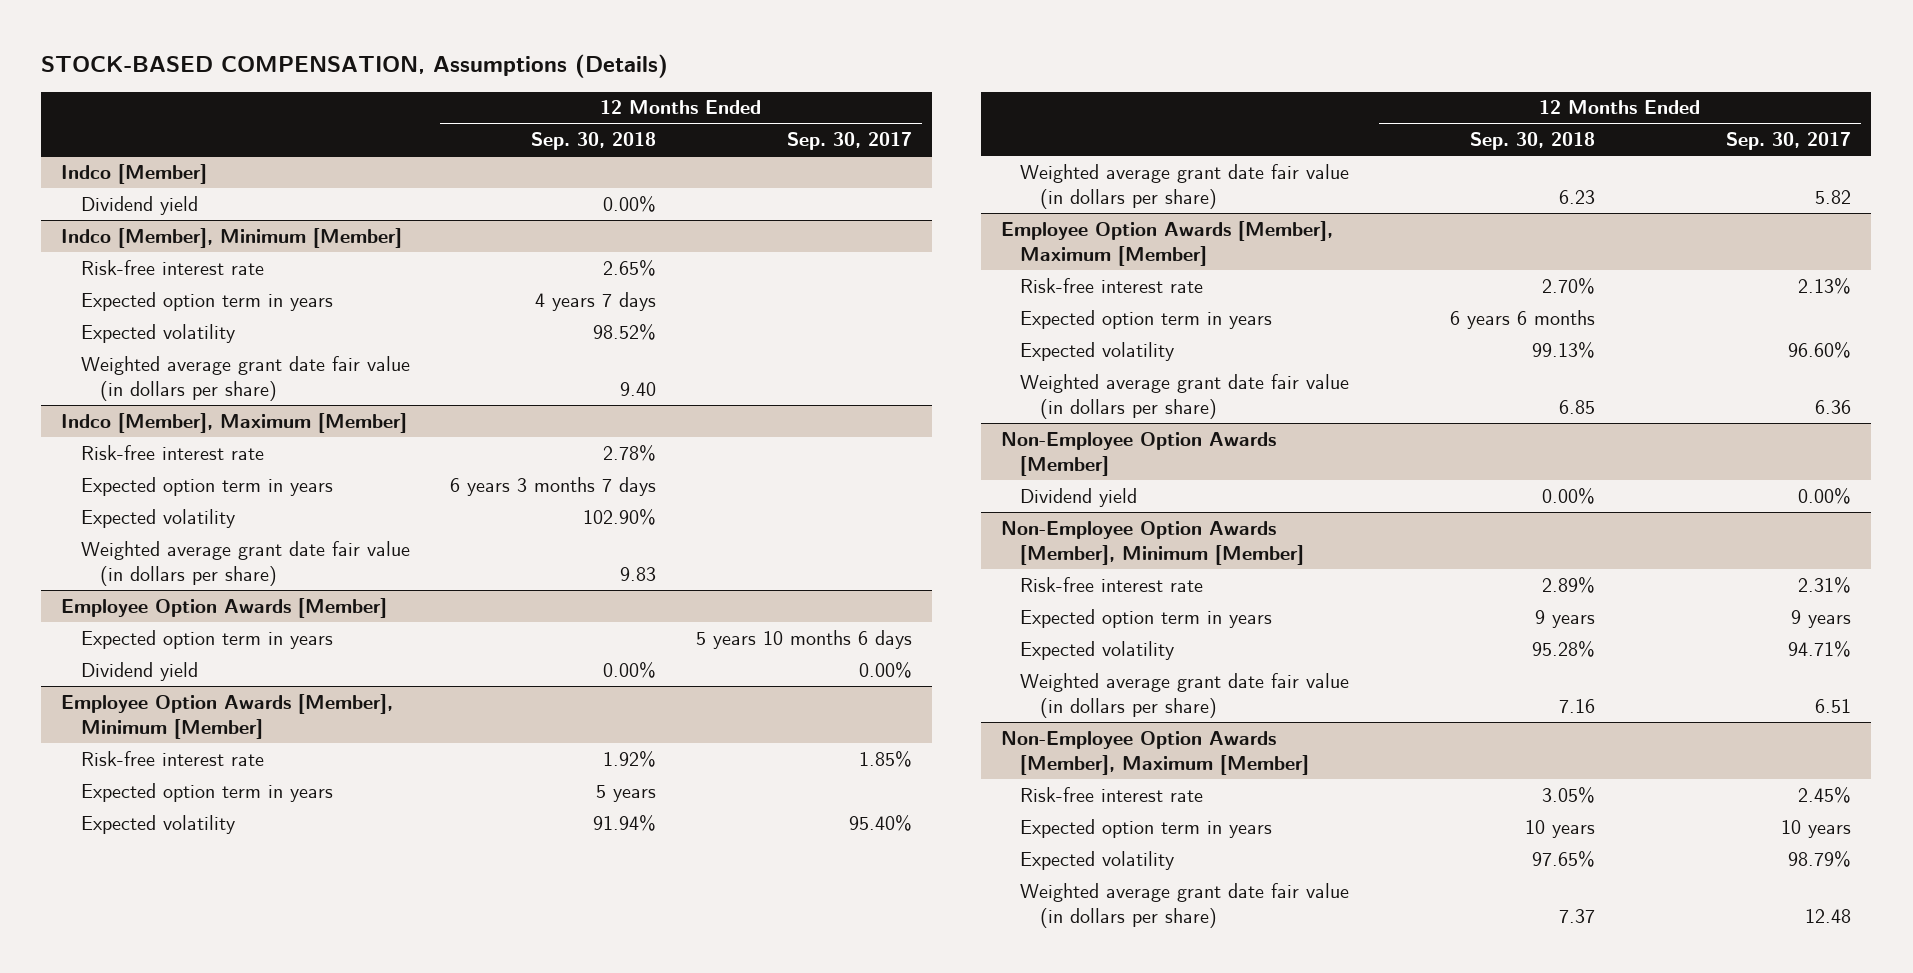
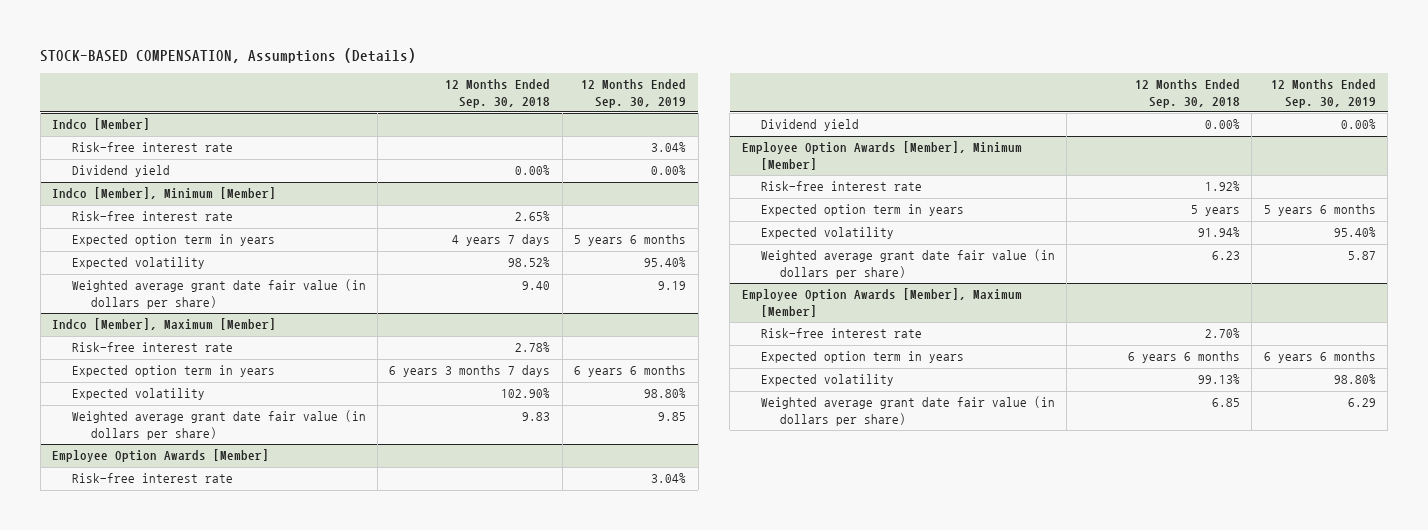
[786,132,912,151] Sep. 30, 2017 -> none
none -> [581,79,687,108] 12 Months Ended Sep. 30, 2019
none -> [71,142,233,153] Risk-free interest rate
[80,629,333,649] Expected option term in years -> none
none -> [71,473,233,484] Risk-free interest rate
[1000,431,1276,476] Non-Employee Option Awards [Member] -> none
[1020,487,1138,507] Dividend yield -> none
[1000,520,1305,565] Non-Employee Option Awards [Member], Minimum [Member] -> none
[1020,576,1204,592] Risk-free interest rate -> none
[1020,608,1273,628] Expected option term in years -> none
[1020,640,1175,660] Expected volatility -> none
[1020,672,1350,718] Weighted average grant date fair value (in dollars per share) -> none
[1000,730,1310,775] Non-Employee Option Awards [Member], Maximum [Member] -> none
[1020,786,1204,802] Risk-free interest rate -> none
[1020,818,1273,838] Expected option term in years -> none
[1020,850,1175,870] Expected volatility -> none
[1020,882,1350,928] Weighted average grant date fair value (in dollars per share) -> none

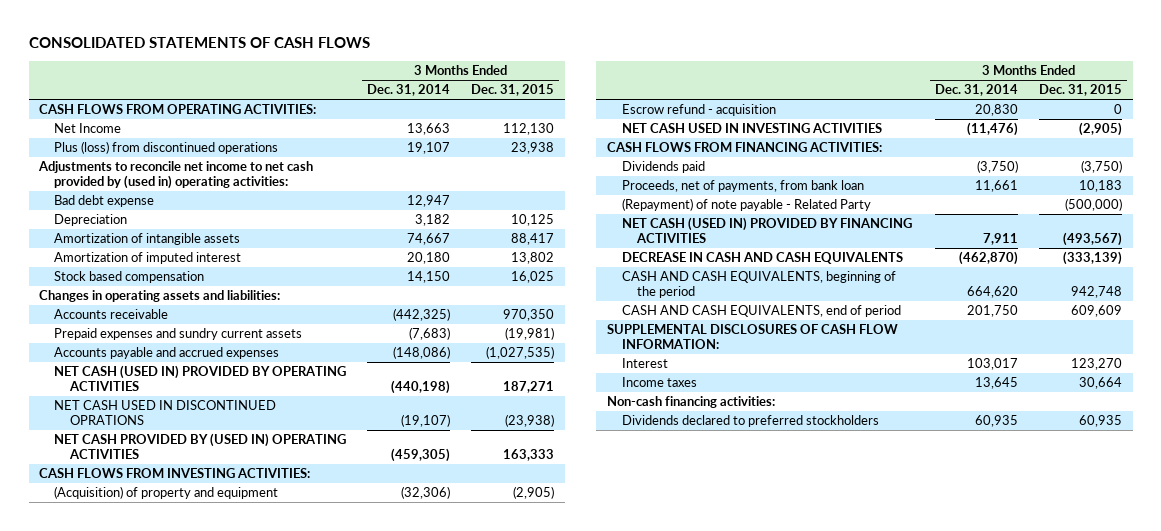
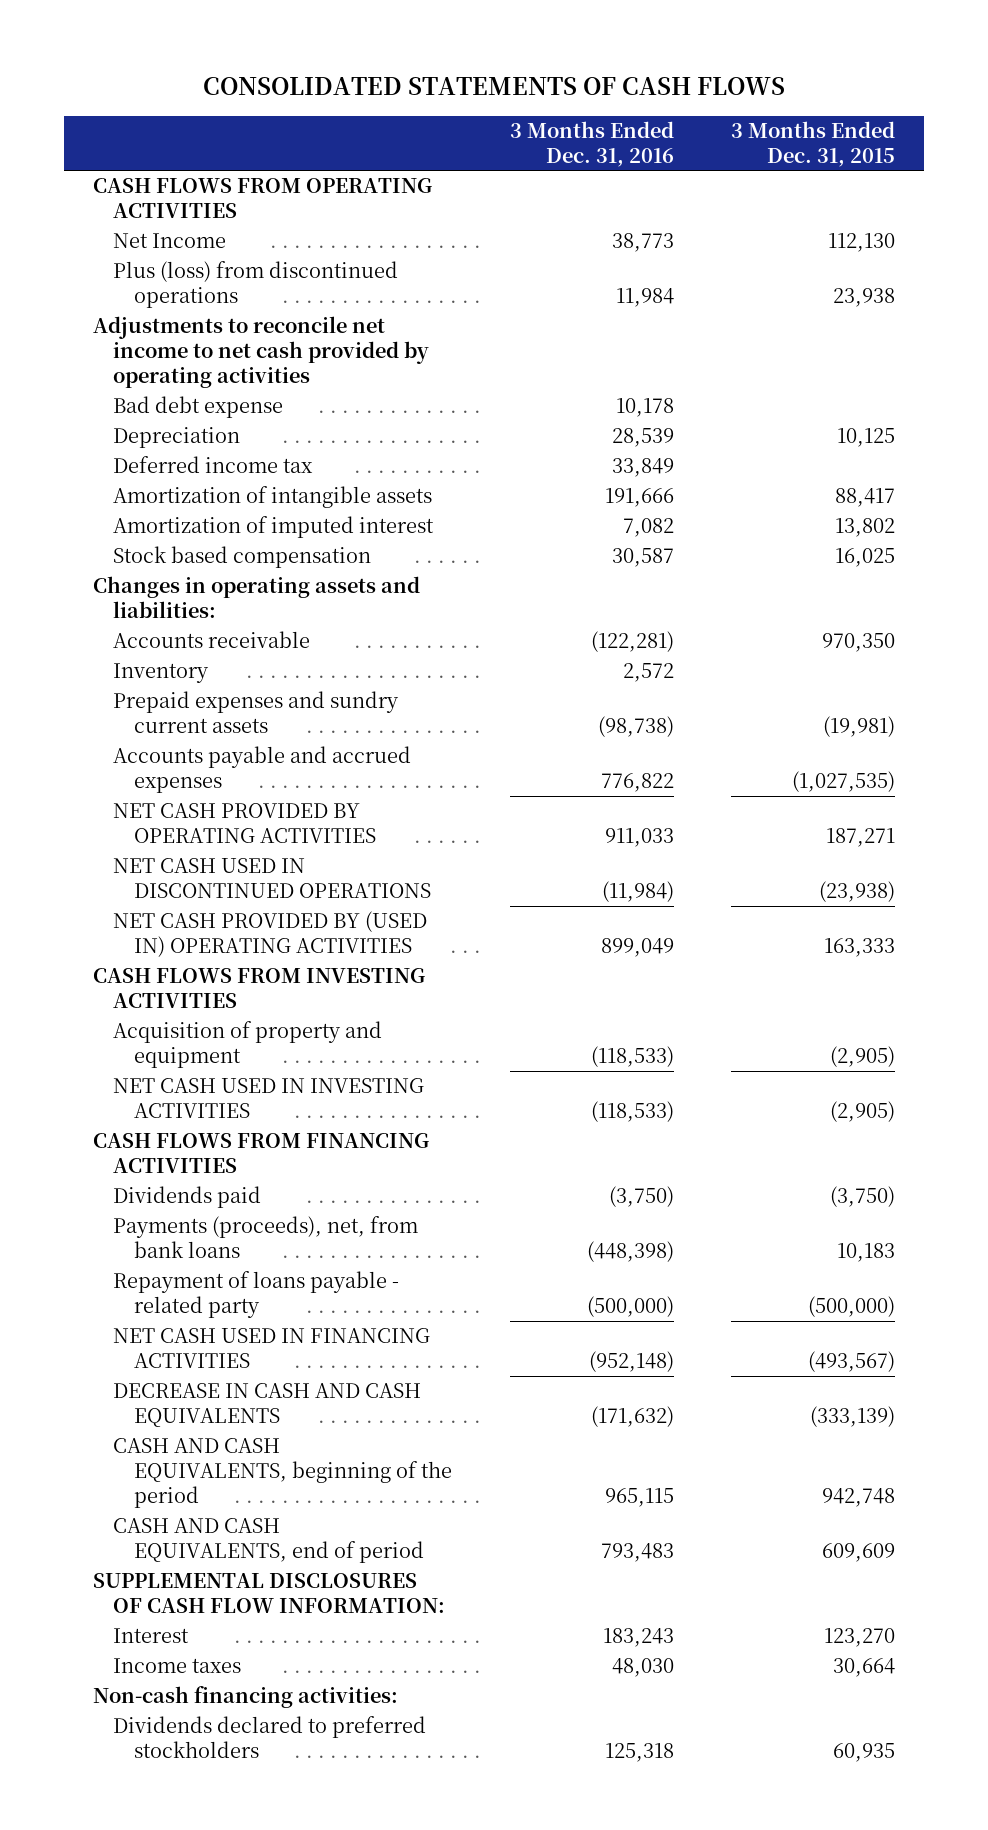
[367,84,451,97] Dec. 31, 2014 -> none
none -> [509,121,674,167] 3 Months Ended Dec. 31, 2016
[39,104,317,115] CASH FLOWS FROM OPERATING ACTIVITIES: -> [92,178,432,219] CASH FLOWS FROM OPERATING ACTIVITIES
[38,161,314,190] Adjustments to reconcile net income to net cash provided by (used in) operating activities: -> [92,316,430,388] Adjustments to reconcile net income to net cash provided by operating activities
none -> [113,456,314,474] Deferred income tax
none -> [113,663,210,684] Inventory
[54,365,347,392] NET CASH (USED IN) PROVIDED BY OPERATING ACTIVITIES -> [113,803,377,844] NET CASH PROVIDED BY OPERATING ACTIVITIES
[54,400,277,426] NET CASH USED IN DISCONTINUED OPRATIONS -> [113,858,432,899] NET CASH USED IN DISCONTINUED OPERATIONS
[622,104,777,117] Escrow refund - acquisition -> none
[39,468,311,479] CASH FLOWS FROM INVESTING ACTIVITIES: -> [92,968,425,1009] CASH FLOWS FROM INVESTING ACTIVITIES
[54,486,279,500] (Acquisition) of property and equipment -> [113,1021,383,1069] Acquisition of property and equipment
[606,142,882,153] CASH FLOWS FROM FINANCING ACTIVITIES: -> [92,1133,429,1174] CASH FLOWS FROM FINANCING ACTIVITIES
[622,180,865,193] Proceeds, net of payments, from bank loan -> [113,1216,419,1259] Payments (proceeds), net, from bank loans
[622,198,872,212] (Repayment) of note payable - Related Party -> [113,1271,400,1319] Repayment of loans payable - related party
[622,217,913,244] NET CASH (USED IN) PROVIDED BY FINANCING ACTIVITIES -> [113,1328,431,1369] NET CASH USED IN FINANCING ACTIVITIES

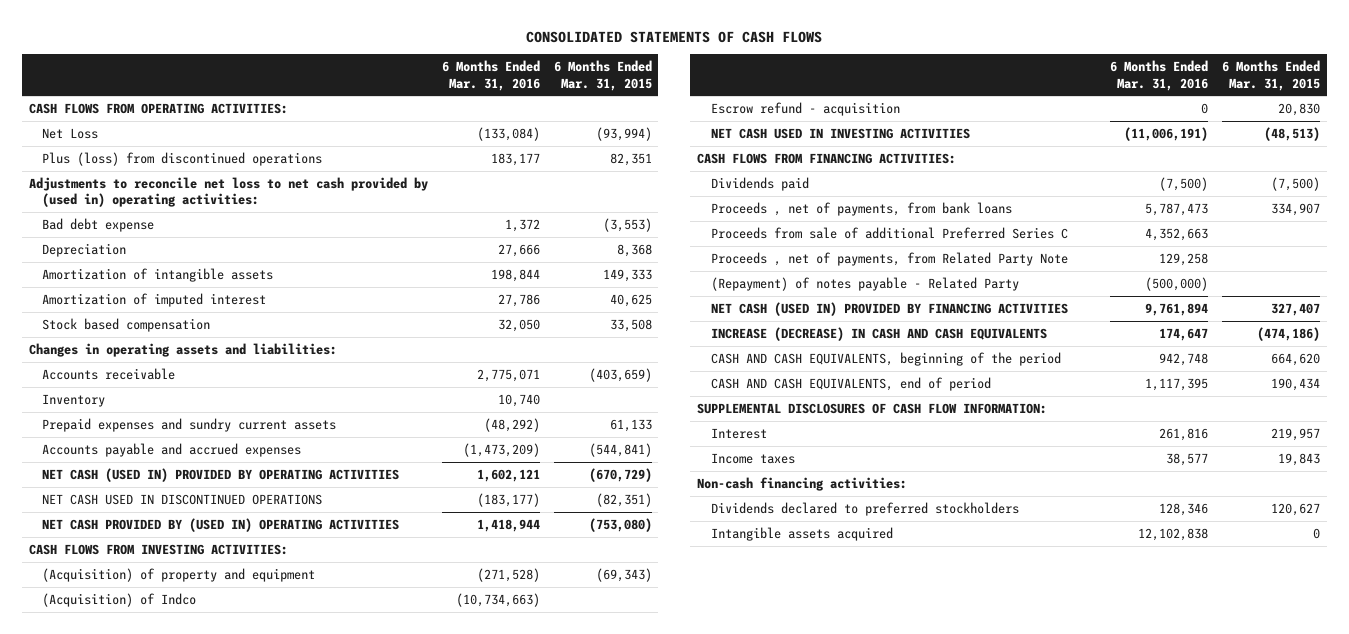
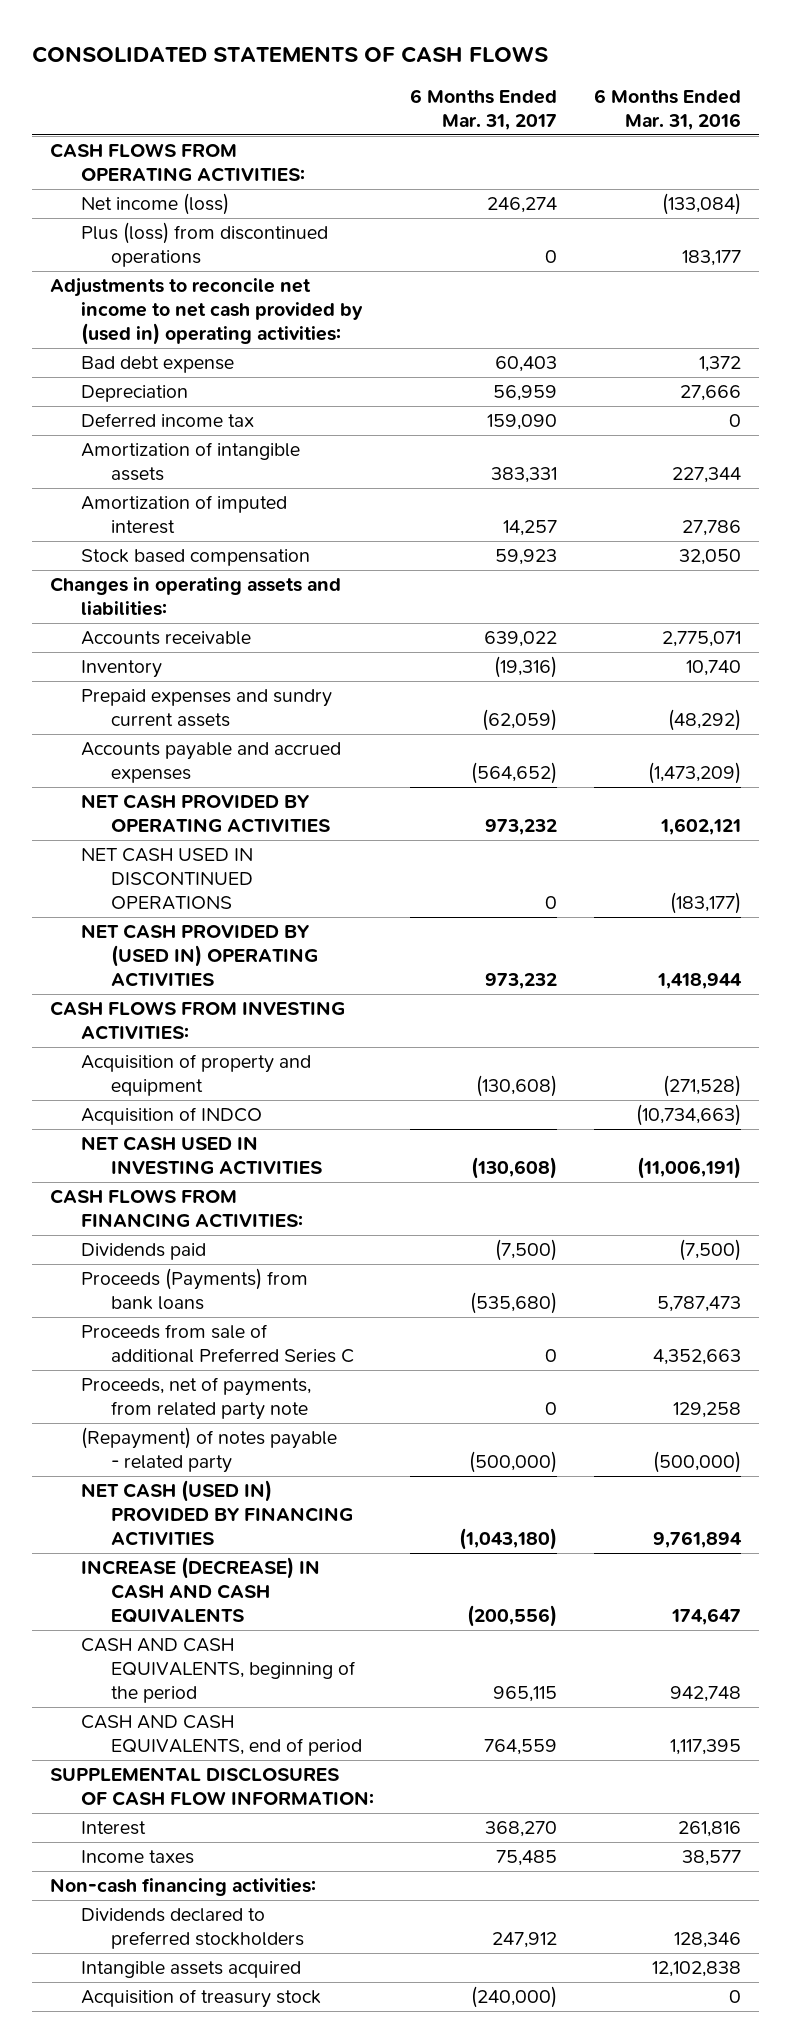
[553,60,652,91] 6 Months Ended Mar. 31, 2015 -> none
none -> [410,88,558,130] 6 Months Ended Mar. 31, 2017
[42,127,99,139] Net Loss -> [80,193,229,216] Net income (loss)
[28,176,428,208] Adjustments to reconcile net loss to net cash provided by (used in) operating activities: -> [49,278,363,346] Adjustments to reconcile net income to net cash provided by (used in) operating activities:
none -> [80,413,254,428] Deferred income tax
[490,268,540,282] 198,844 -> [671,467,741,484] 227,344
[42,467,400,482] NET CASH (USED IN) PROVIDED BY OPERATING ACTIVITIES -> [80,794,331,834] NET CASH PROVIDED BY OPERATING ACTIVITIES
[711,101,901,116] Escrow refund - acquisition -> none
[42,567,316,582] (Acquisition) of property and equipment -> [80,1054,311,1097] Acquisition of property and equipment
[42,592,197,607] (Acquisition) of Indco -> [80,1107,262,1126] Acquisition of INDCO
[711,201,1013,216] Proceeds , net of payments, from bank loans -> [80,1268,308,1311] Proceeds (Payments) from bank loans
[711,251,1069,266] Proceeds , net of payments, from Related Party Note -> [80,1377,311,1421] Proceeds, net of payments, from related party note
[711,276,1020,291] (Repayment) of notes payable - Related Party -> [80,1427,337,1474] (Repayment) of notes payable - related party
none -> [80,1989,321,2009] Acquisition of treasury stock

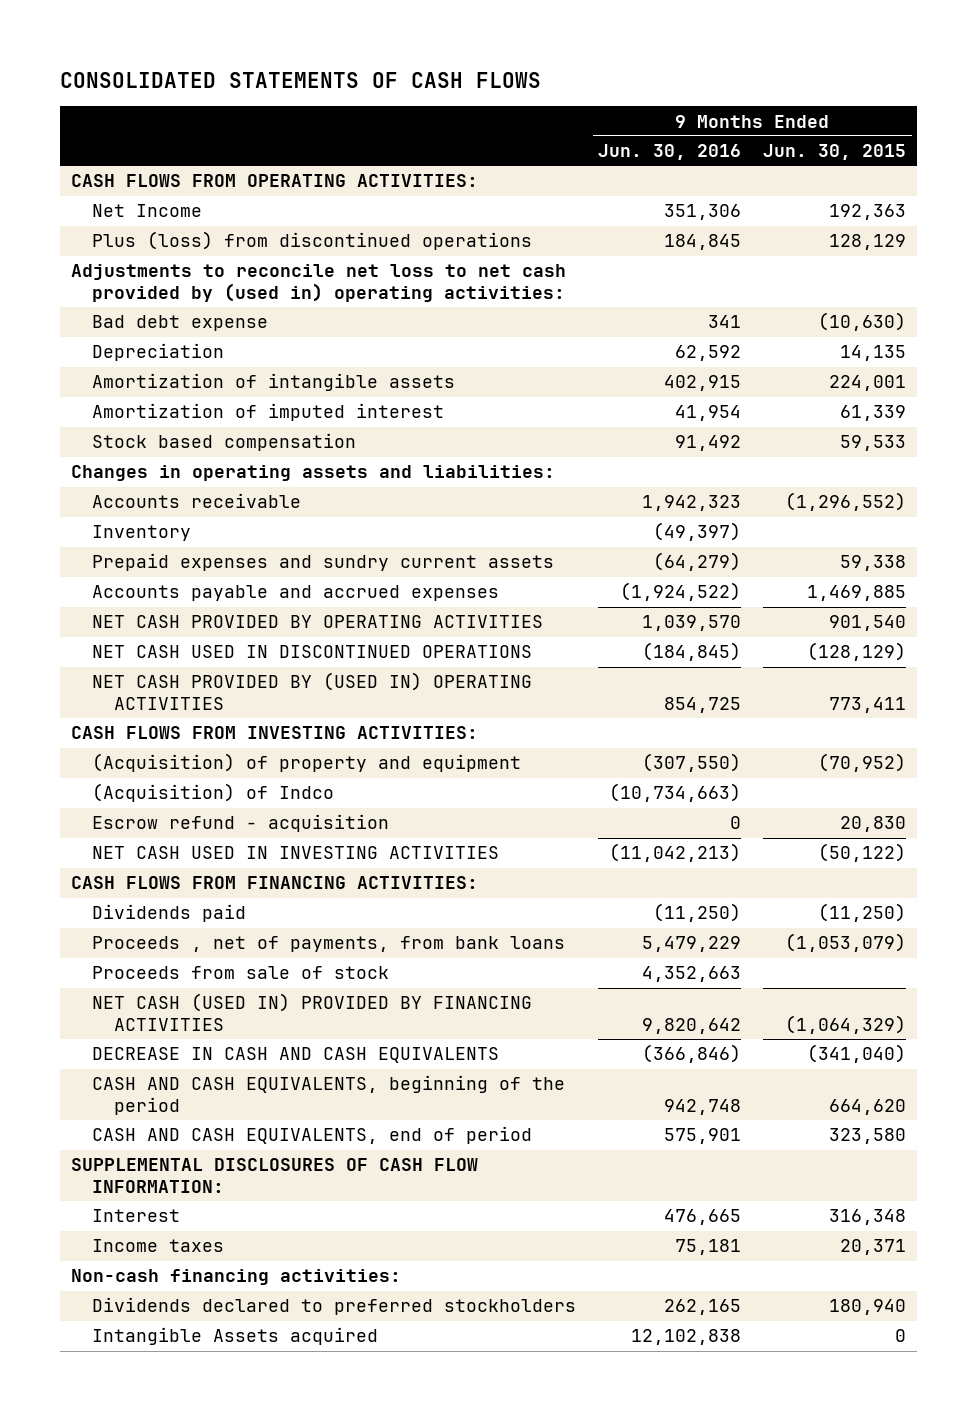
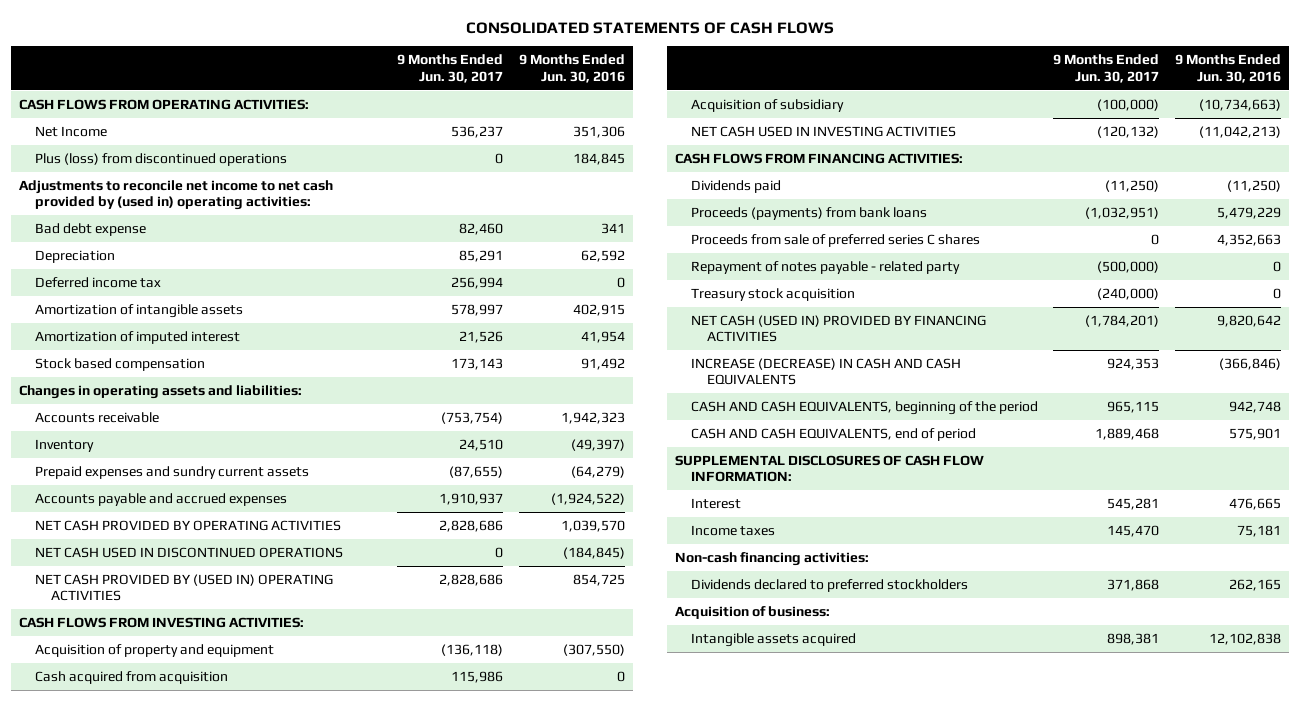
[763,144,907,161] Jun. 30, 2015 -> none
none -> [397,54,504,83] 9 Months Ended Jun. 30, 2017
[70,264,566,303] Adjustments to reconcile net loss to net cash provided by (used in) operating activities: -> [18,180,333,211] Adjustments to reconcile net income to net cash provided by (used in) operating activities:
none -> [34,277,161,289] Deferred income tax
[92,814,390,833] Escrow refund - acquisition -> none
[92,753,522,773] (Acquisition) of property and equipment -> [34,644,274,658] Acquisition of property and equipment
none -> [34,671,228,685] Cash acquired from acquisition
[92,783,335,803] (Acquisition) of Indco -> [690,99,844,113] Acquisition of subsidiary
[92,936,566,953] Proceeds , net of payments, from bank loans -> [690,207,927,221] Proceeds (payments) from bank loans
[92,966,390,980] Proceeds from sale of stock -> [690,234,980,248] Proceeds from sale of preferred series C shares
none -> [690,261,960,275] Repayment of notes payable - related party
none -> [690,288,855,302] Treasury stock acquisition
[92,1047,500,1064] DECREASE IN CASH AND CASH EQUIVALENTS -> [690,358,961,386] INCREASE (DECREASE) IN CASH AND CASH EQUIVALENTS
none -> [674,606,830,620] Acquisition of business:
[92,1327,379,1346] Intangible Assets acquired -> [690,633,856,648] Intangible assets acquired

